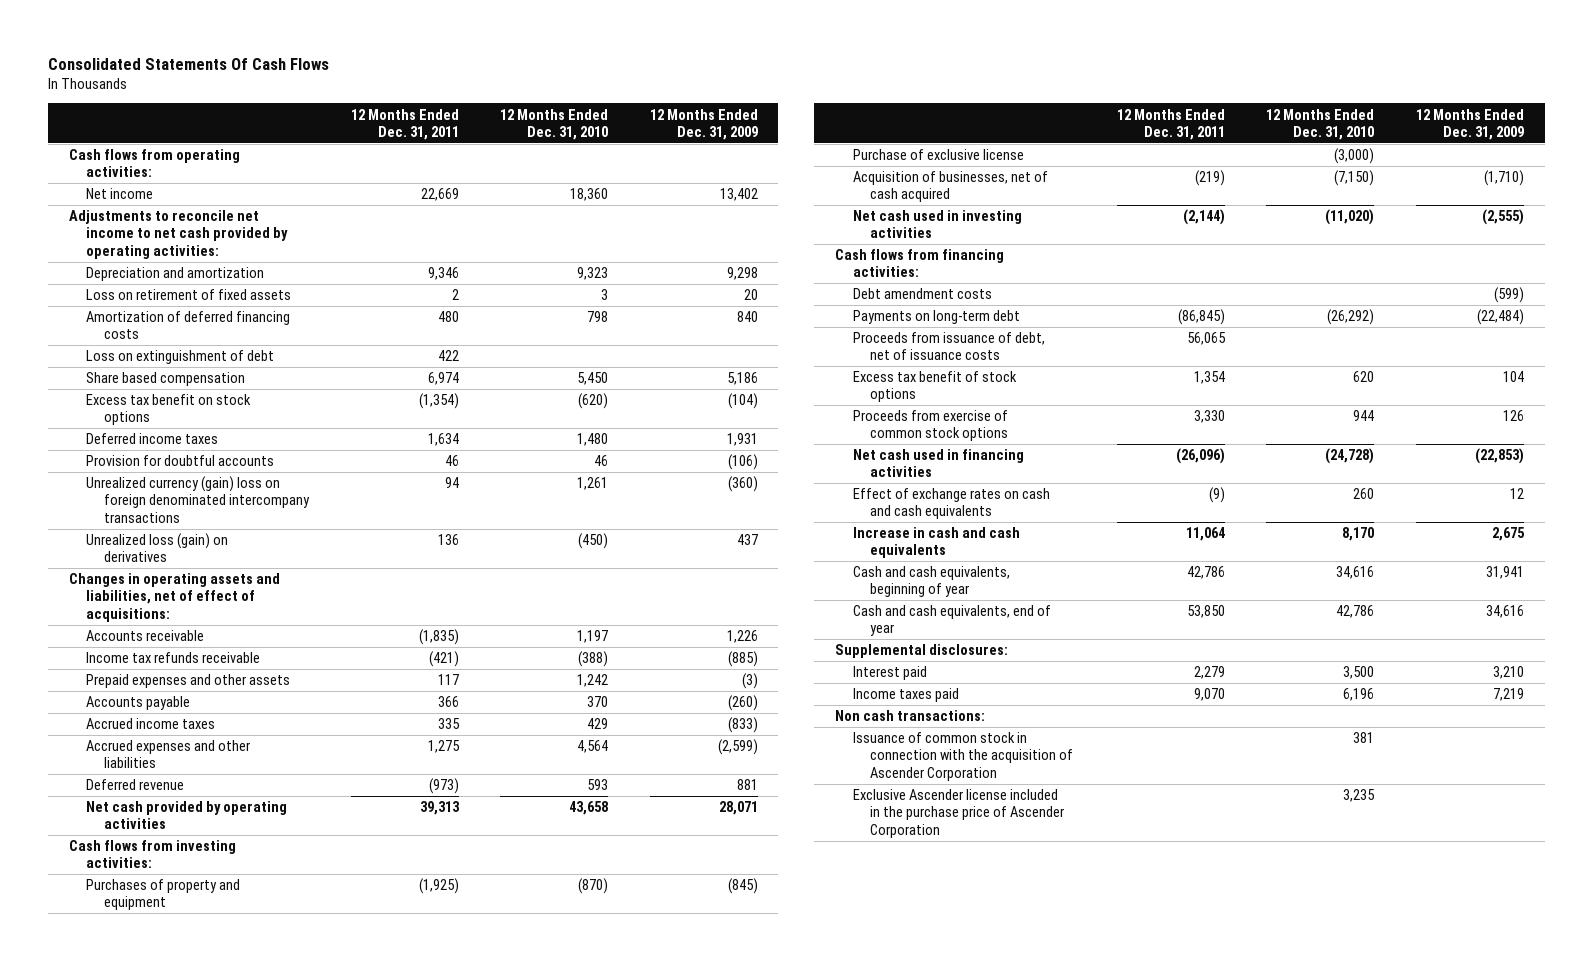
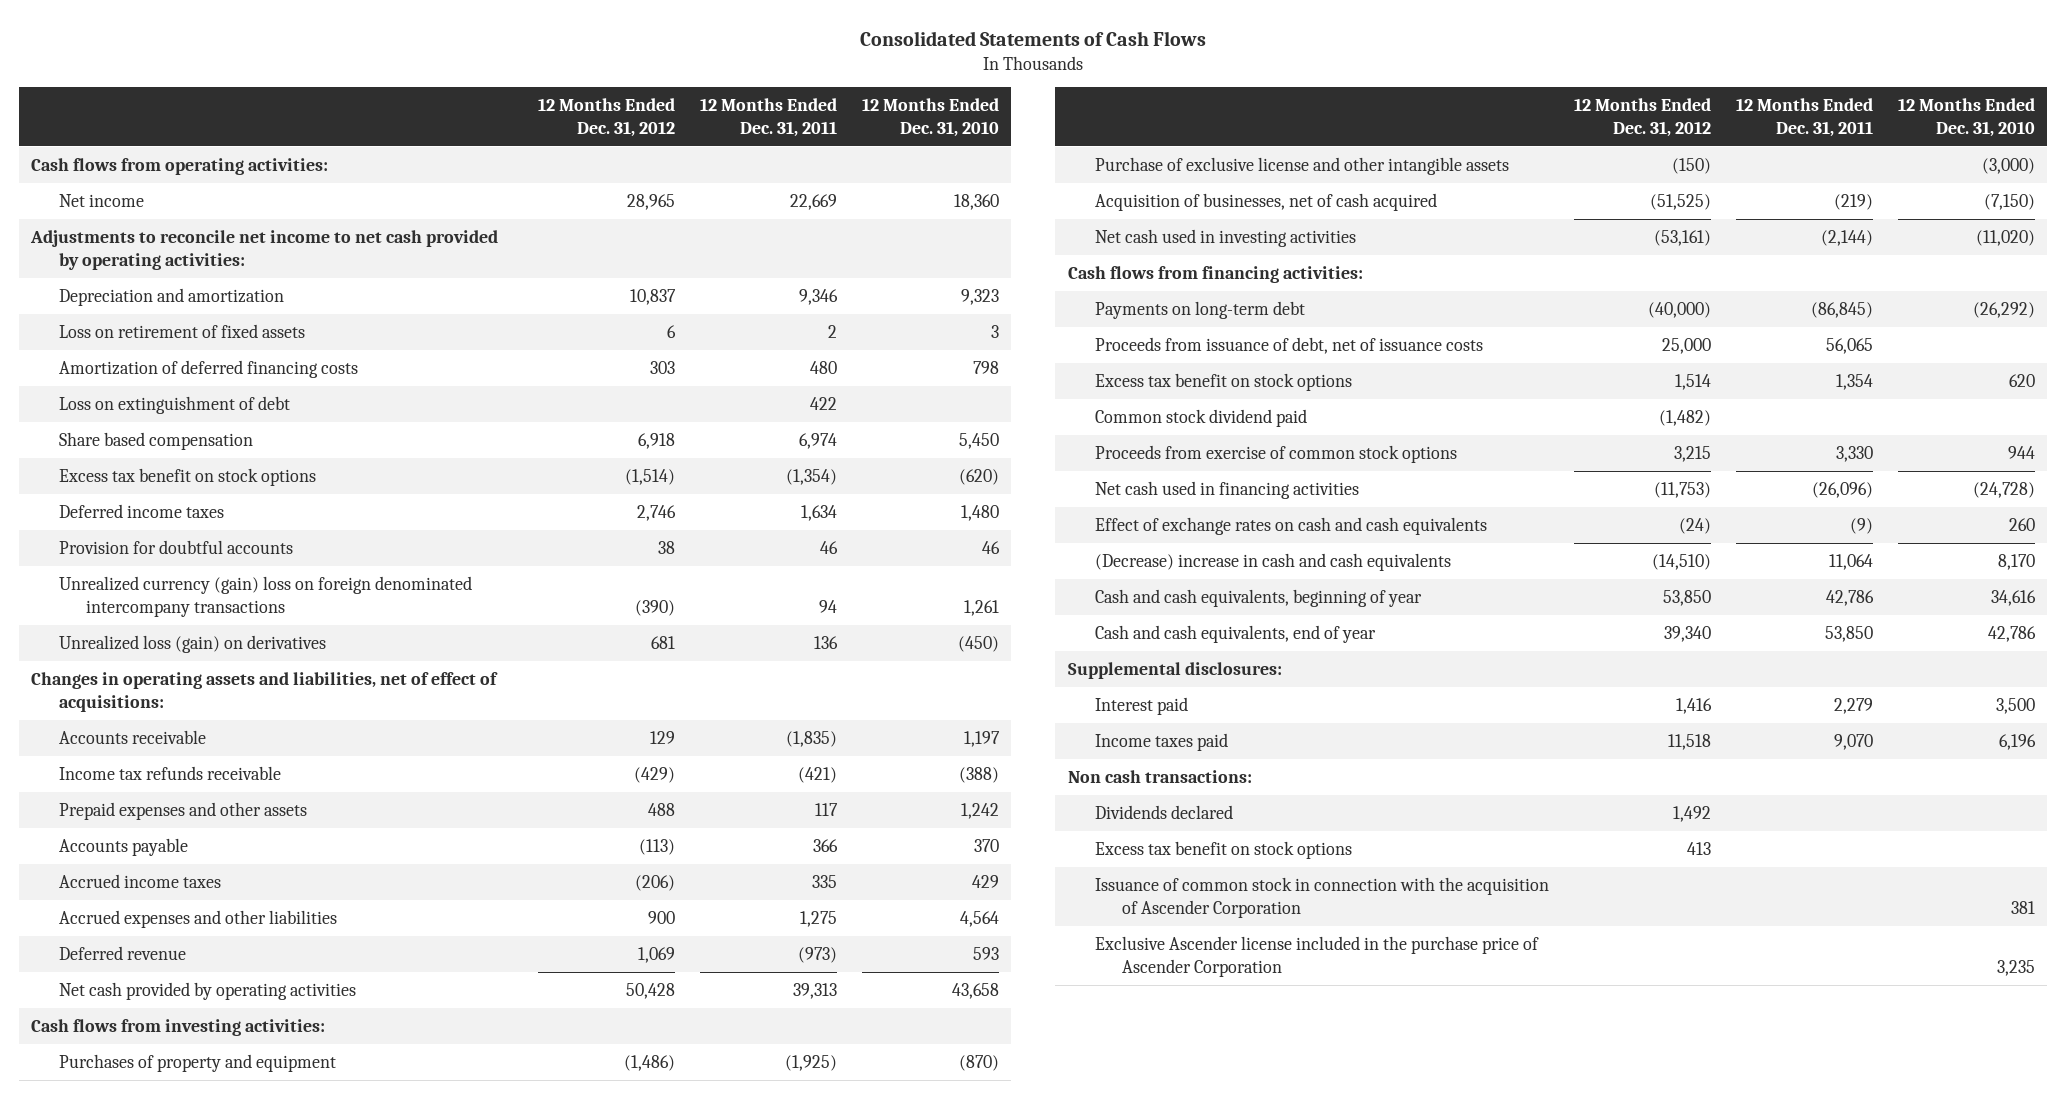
[47,57,329,70] Consolidated Statements Of Cash Flows -> [860,31,1207,47] Consolidated Statements of Cash Flows
[649,108,758,140] 12 Months Ended Dec. 31, 2009 -> none
none -> [537,98,675,137] 12 Months Ended Dec. 31, 2012
[852,149,1024,161] Purchase of exclusive license -> [1094,156,1509,175] Purchase of exclusive license and other intangible assets
[852,288,992,300] Debt amendment costs -> none
[852,371,1017,403] Excess tax benefit of stock options -> [1094,372,1352,391] Excess tax benefit on stock options
none -> [1094,408,1307,427] Common stock dividend paid
[852,527,1020,559] Increase in cash and cash equivalents -> [1094,552,1451,571] (Decrease) increase in cash and cash equivalents
none -> [1094,804,1233,819] Dividends declared
none -> [1094,840,1352,859] Excess tax benefit on stock options

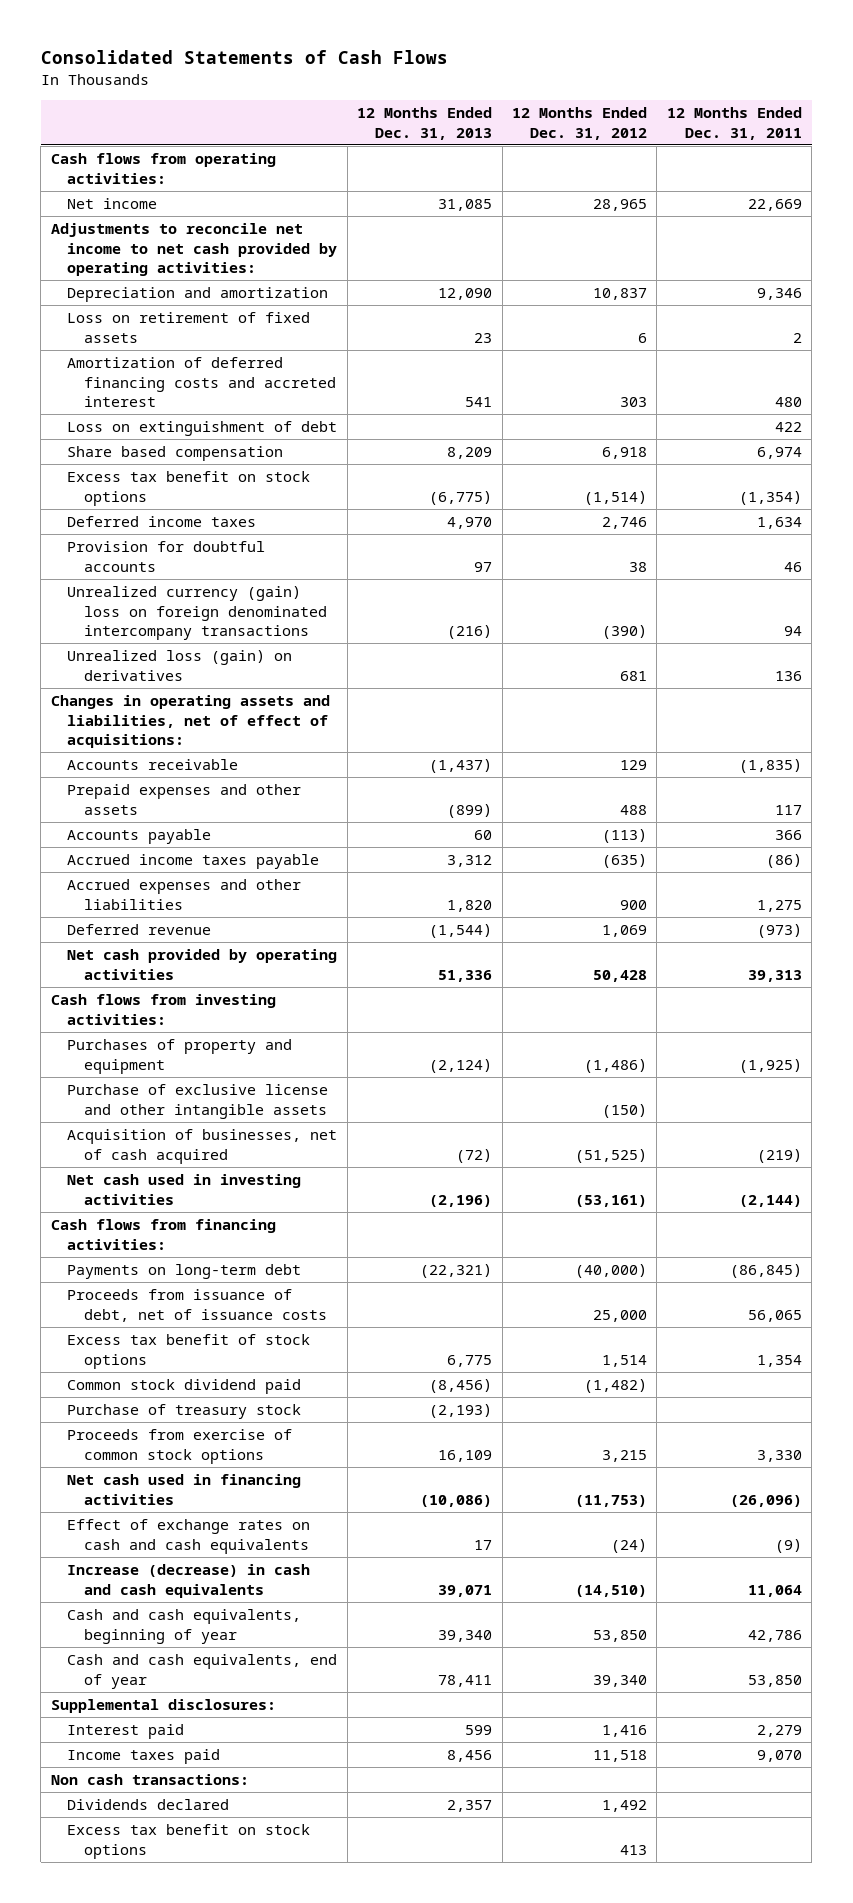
[861,98,999,137] 12 Months Ended Dec. 31, 2010 -> none
none -> [357,107,493,140] 12 Months Ended Dec. 31, 2013
[58,359,358,378] Amortization of deferred financing costs -> [67,357,336,408] Amortization of deferred financing costs and accreted interest
[58,765,281,780] Income tax refunds receivable -> none
[58,873,221,888] Accrued income taxes -> [67,854,320,870] Accrued income taxes payable
[634,874,675,891] (206) -> [602,854,648,869] (635)
[811,874,837,888] 335 -> [765,854,802,869] (86)
[1094,372,1352,391] Excess tax benefit on stock options -> [67,1334,311,1369] Excess tax benefit of stock options
none -> [67,1404,302,1420] Purchase of treasury stock
[1094,552,1451,571] (Decrease) increase in cash and cash equivalents -> [67,1564,311,1598] Increase (decrease) in cash and cash equivalents
[1094,876,1549,918] Issuance of common stock in connection with the acquisition of Ascender Corporation -> none
[1094,935,1539,977] Exclusive Ascender license included in the purchase price of Ascender Corporation -> none

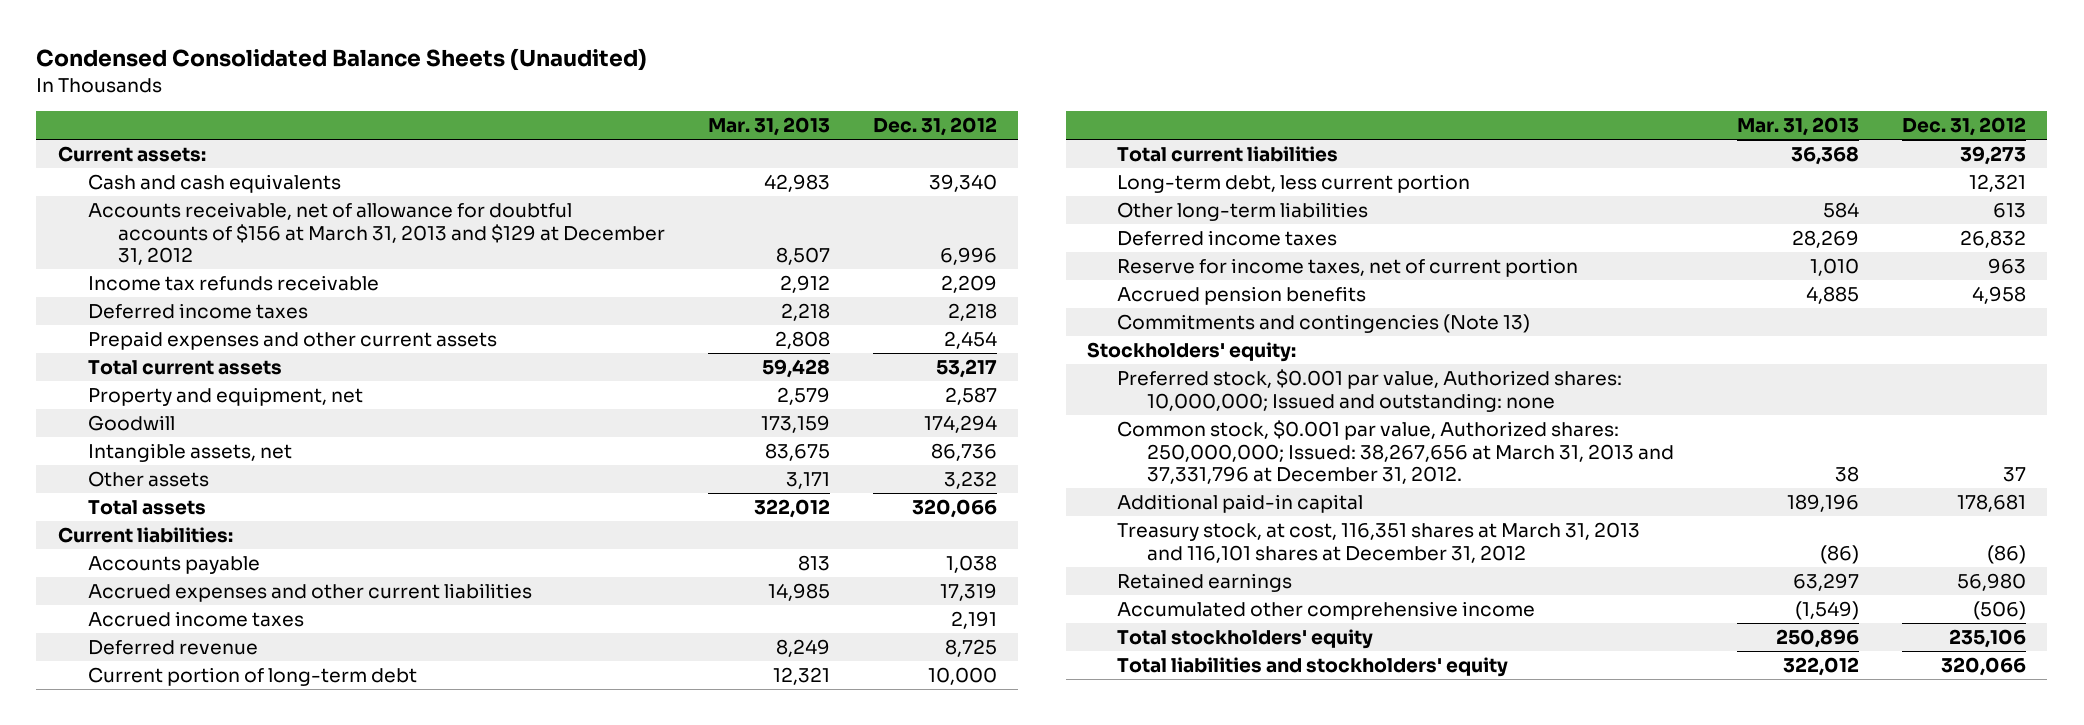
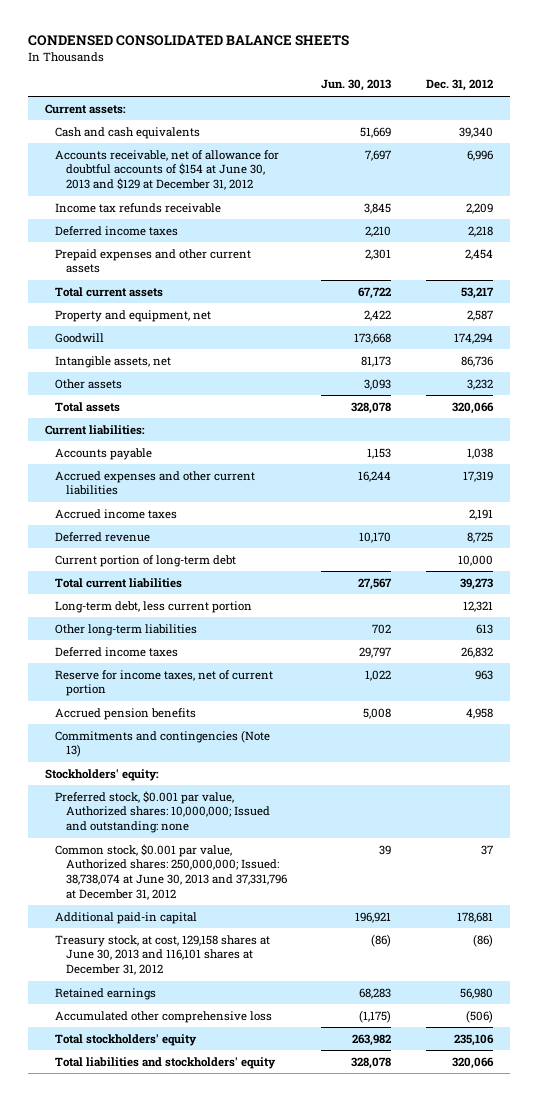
[36,48,648,72] Condensed Consolidated Balance Sheets (Unaudited) -> [27,35,349,47] CONDENSED CONSOLIDATED BALANCE SHEETS
[707,117,830,137] Mar. 31, 2013 -> none
none -> [321,79,392,92] Jun. 30, 2013
[87,202,665,266] Accounts receivable, net of allowance for doubtful accounts of $156 at March 31, 2013 and $129 at December 31, 2012 -> [55,149,280,191] Accounts receivable, net of allowance for doubtful accounts of $154 at June 30, 2013 and $129 at December 31, 2012
[1117,420,1675,485] Common stock, $0.001 par value, Authorized shares: 250,000,000; Issued: 38,267,656 at March 31, 2013 and 37,331,796 at December 31, 2012. -> [55,843,288,900] Common stock, $0.001 par value, Authorized shares: 250,000,000; Issued: 38,738,074 at June 30, 2013 and 37,331,796 at December 31, 2012
[1117,522,1641,563] Treasury stock, at cost, 116,351 shares at March 31, 2013 and 116,101 shares at December 31, 2012 -> [55,934,271,976] Treasury stock, at cost, 129,158 shares at June 30, 2013 and 116,101 shares at December 31, 2012
[1117,601,1536,621] Accumulated other comprehensive income -> [55,1010,273,1023] Accumulated other comprehensive loss

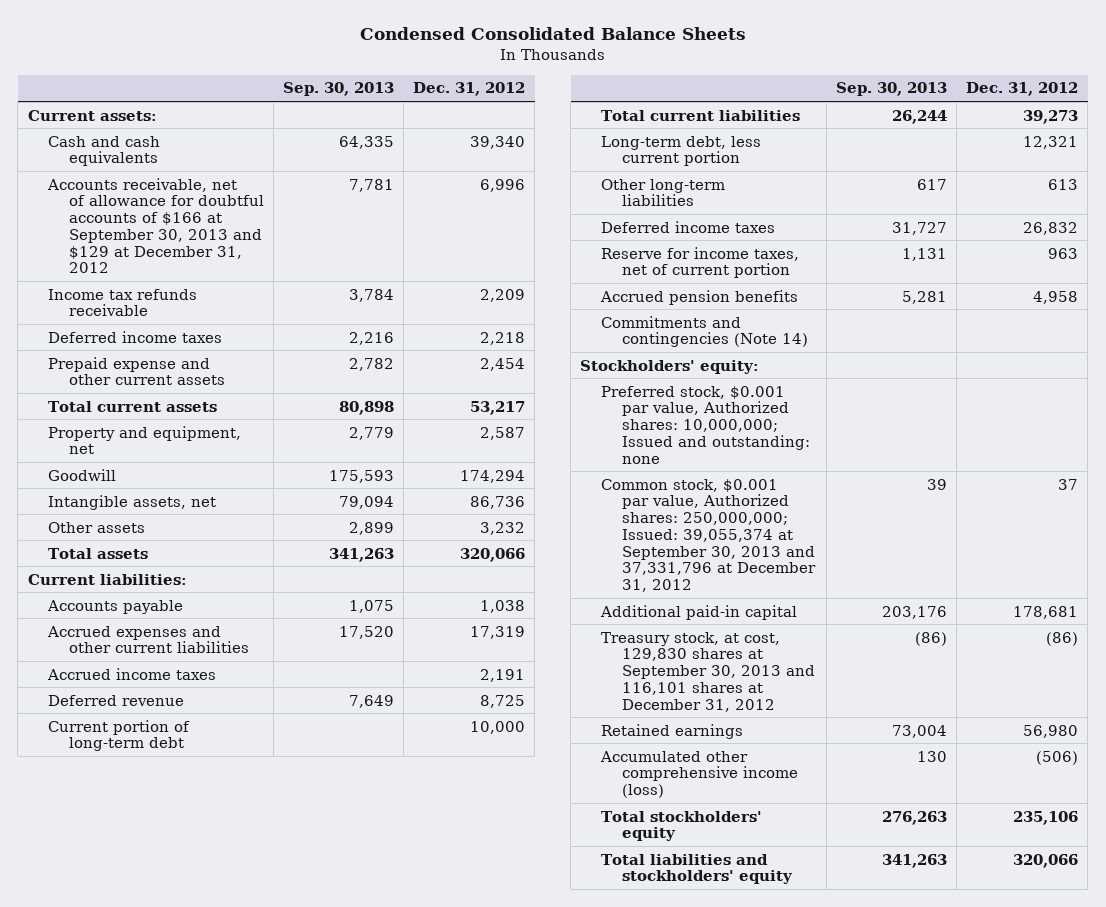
[27,35,349,47] CONDENSED CONSOLIDATED BALANCE SHEETS -> [359,27,746,41] Condensed Consolidated Balance Sheets
[321,79,392,92] Jun. 30, 2013 -> none
none -> [283,82,395,97] Sep. 30, 2013
[55,149,280,191] Accounts receivable, net of allowance for doubtful accounts of $154 at June 30, 2013 and $129 at December 31, 2012 -> [47,177,264,274] Accounts receivable, net of allowance for doubtful accounts of $166 at September 30, 2013 and $129 at December 31, 2012
[55,248,252,274] Prepaid expenses and other current assets -> [48,356,225,386] Prepaid expense and other current assets
[55,729,271,758] Commitments and contingencies (Note 13) -> [601,315,808,348] Commitments and contingencies (Note 14)
[55,843,288,900] Common stock, $0.001 par value, Authorized shares: 250,000,000; Issued: 38,738,074 at June 30, 2013 and 37,331,796 at December 31, 2012 -> [601,478,816,593] Common stock, $0.001 par value, Authorized shares: 250,000,000; Issued: 39,055,374 at September 30, 2013 and 37,331,796 at December 31, 2012
[55,934,271,976] Treasury stock, at cost, 129,158 shares at June 30, 2013 and 116,101 shares at December 31, 2012 -> [601,631,815,712] Treasury stock, at cost, 129,830 shares at September 30, 2013 and 116,101 shares at December 31, 2012
[55,1010,273,1023] Accumulated other comprehensive loss -> [600,750,798,799] Accumulated other comprehensive income (loss)

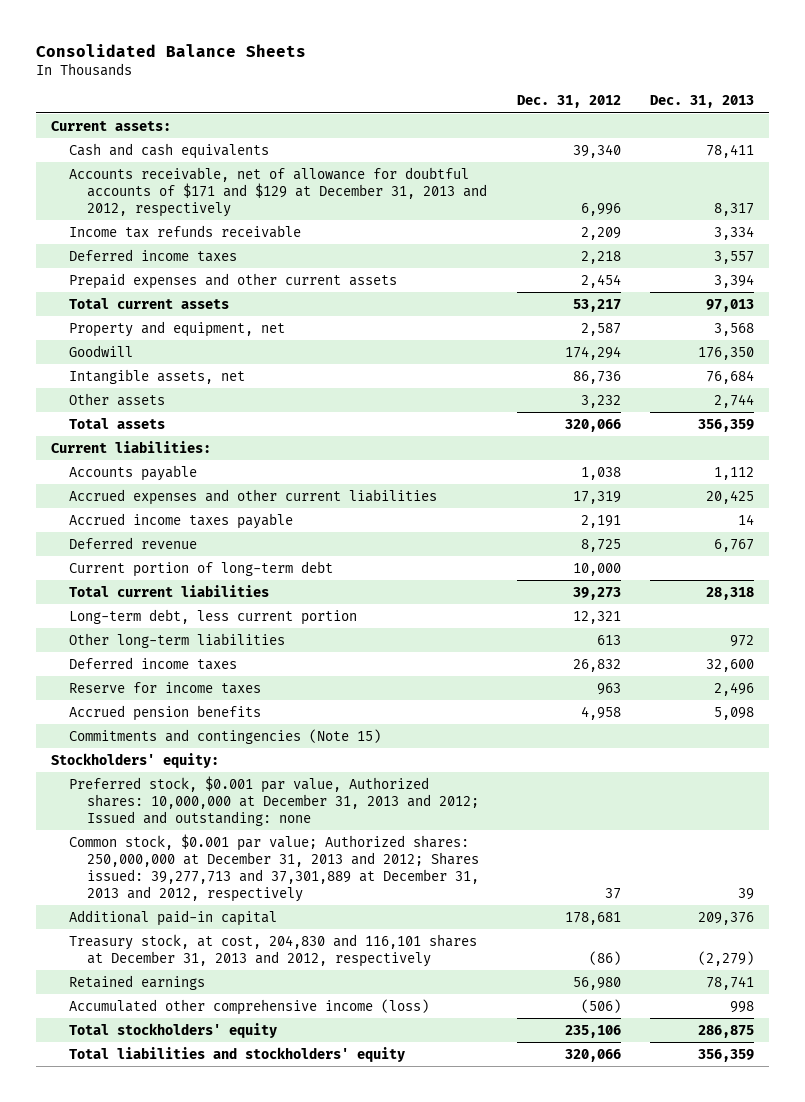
[359,27,746,41] Condensed Consolidated Balance Sheets -> [36,44,307,58] Consolidated Balance Sheets
[283,82,395,97] Sep. 30, 2013 -> none
none -> [650,95,755,109] Dec. 31, 2013
[47,177,264,274] Accounts receivable, net of allowance for doubtful accounts of $166 at September 30, 2013 and $129 at December 31, 2012 -> [69,166,488,217] Accounts receivable, net of allowance for doubtful accounts of $171 and $129 at December 31, 2013 and 2012, respectively
[48,356,225,386] Prepaid expense and other current assets -> [69,272,398,289] Prepaid expenses and other current assets
[47,667,217,680] Accrued income taxes -> [69,512,294,529] Accrued income taxes payable
[601,246,800,279] Reserve for income taxes, net of current portion -> [69,681,262,694] Reserve for income taxes
[601,315,808,348] Commitments and contingencies (Note 14) -> [69,728,382,744] Commitments and contingencies (Note 15)
[601,385,810,464] Preferred stock, $0.001 par value, Authorized shares: 10,000,000; Issued and outstanding: none -> [69,775,480,826] Preferred stock, $0.001 par value, Authorized shares: 10,000,000 at December 31, 2013 and 2012; Issued and outstanding: none
[601,478,816,593] Common stock, $0.001 par value, Authorized shares: 250,000,000; Issued: 39,055,374 at September 30, 2013 and 37,331,796 at December 31, 2012 -> [69,833,480,902] Common stock, $0.001 par value; Authorized shares: 250,000,000 at December 31, 2013 and 2012; Shares issued: 39,277,713 and 37,301,889 at December 31, 2013 and 2012, respectively
[601,631,815,712] Treasury stock, at cost, 129,830 shares at September 30, 2013 and 116,101 shares at December 31, 2012 -> [69,933,478,967] Treasury stock, at cost, 204,830 and 116,101 shares at December 31, 2013 and 2012, respectively

